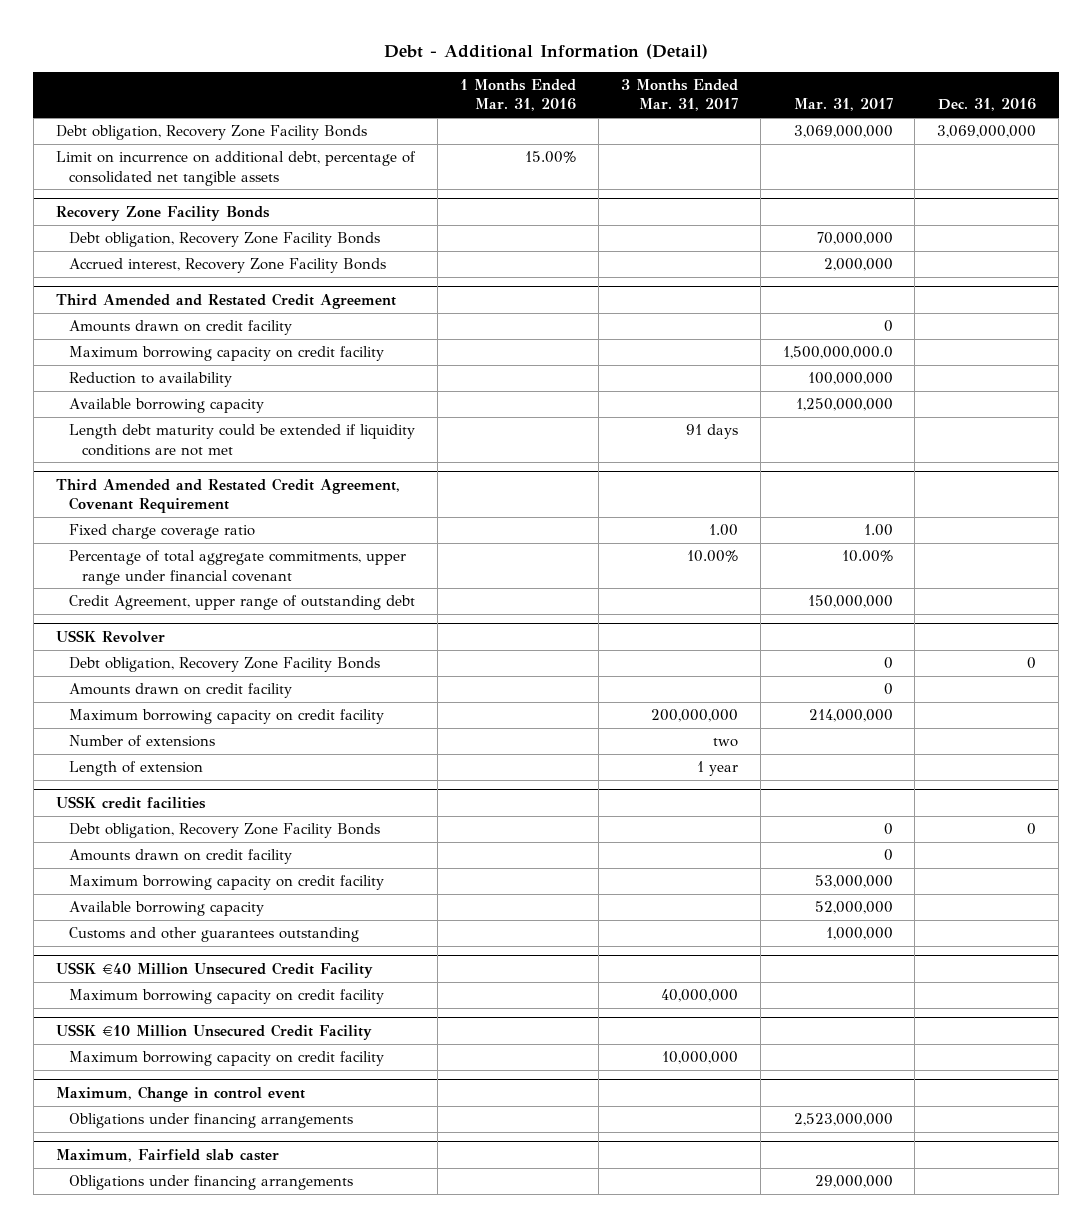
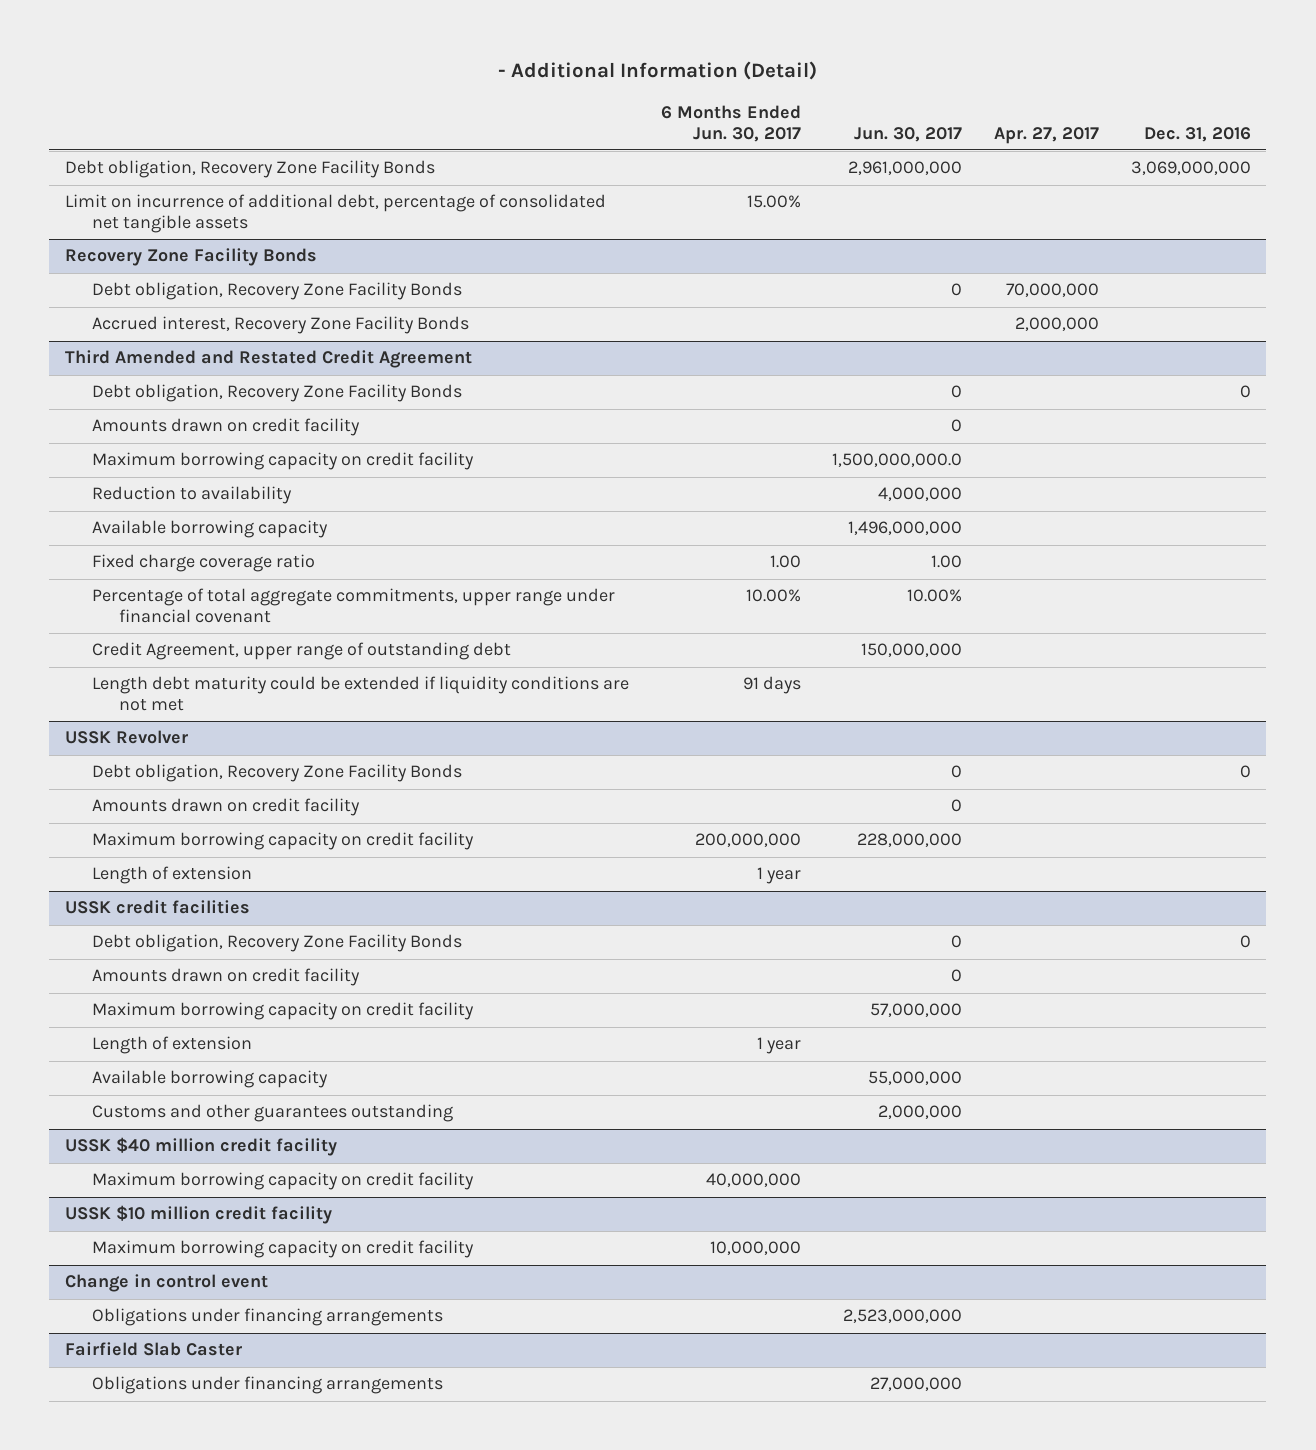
[384,43,709,59] Debt - Additional Information (Detail) -> [497,61,817,81] - Additional Information (Detail)
[459,78,576,112] 1 Months Ended Mar. 31, 2016 -> none
[620,78,738,112] 3 Months Ended Mar. 31, 2017 -> none
[793,98,893,112] Mar. 31, 2017 -> none
none -> [660,104,801,142] 6 Months Ended Jun. 30, 2017
none -> [854,126,963,142] Jun. 30, 2017
none -> [993,126,1099,144] Apr. 27, 2017
[55,151,416,186] Limit on incurrence on additional debt, percentage of consolidated net tangible assets -> [65,194,607,234] Limit on incurrence of additional debt, percentage of consolidated net tangible assets
none -> [92,384,463,403] Debt obligation, Recovery Zone Facility Bonds
none -> [92,554,316,573] Fixed charge coverage ratio
none -> [92,588,616,624] Percentage of total aggregate commitments, upper range under financial covenant
none -> [92,642,512,661] Credit Agreement, upper range of outstanding debt
[55,477,400,514] Third Amended and Restated Credit Agreement, Covenant Requirement -> none
[69,524,256,540] Fixed charge coverage ratio -> none
[69,550,407,585] Percentage of total aggregate commitments, upper range under financial covenant -> none
[69,595,416,611] Credit Agreement, upper range of outstanding debt -> none
[69,735,216,748] Number of extensions -> none
none -> [92,1036,253,1055] Length of extension
[55,961,373,978] USSK €40 Million Unsecured Credit Facility -> [65,1137,338,1157] USSK $40 million credit facility
[55,1023,372,1040] USSK €10 Million Unsecured Credit Facility -> [65,1205,333,1225] USSK $10 million credit facility
[55,1085,305,1102] Maximum, Change in control event -> [65,1274,269,1293] Change in control event
[55,1148,279,1162] Maximum, Fairfield slab caster -> [65,1342,243,1357] Fairfield Slab Caster

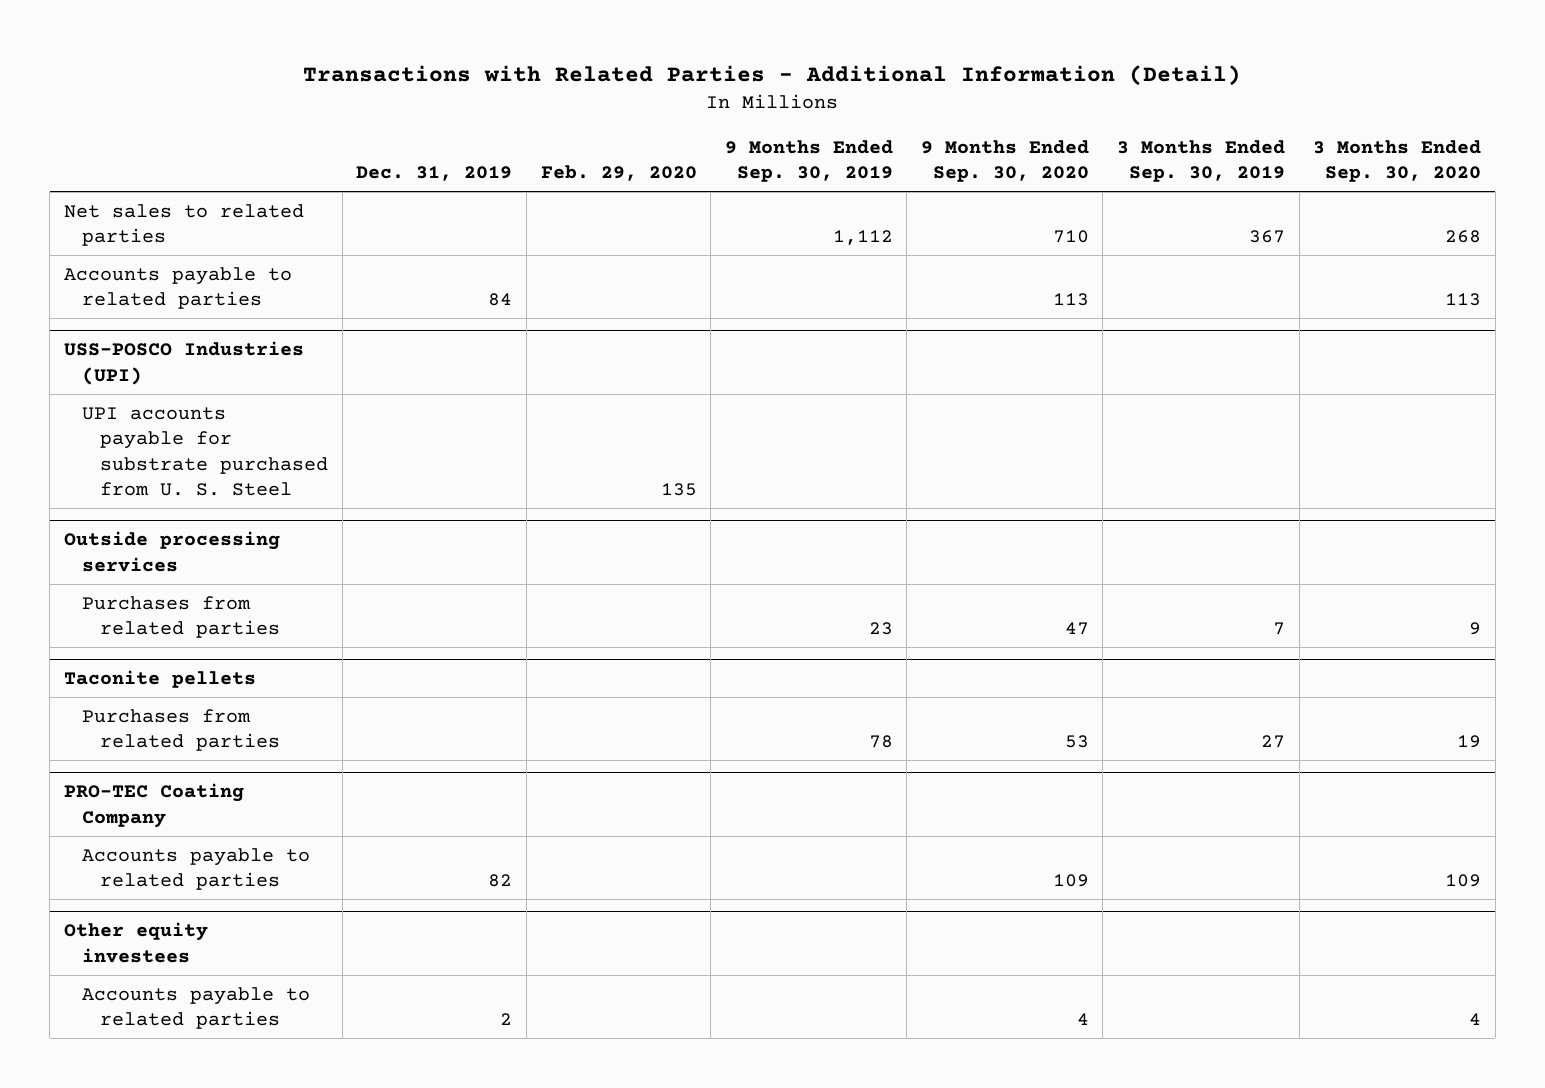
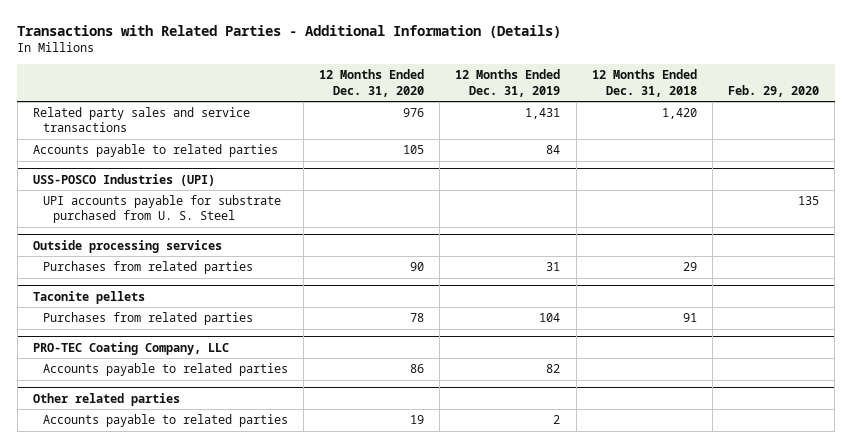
[303,64,1242,86] Transactions with Related Parties - Additional Information (Detail) -> [17,24,562,38] Transactions with Related Parties - Additional Information (Details)
[356,166,513,182] Dec. 31, 2019 -> none
[724,139,893,183] 9 Months Ended Sep. 30, 2019 -> none
[920,139,1089,183] 9 Months Ended Sep. 30, 2020 -> none
[1117,139,1286,183] 3 Months Ended Sep. 30, 2019 -> none
[1313,139,1482,183] 3 Months Ended Sep. 30, 2020 -> none
none -> [319,69,425,97] 12 Months Ended Dec. 31, 2020
none -> [455,69,561,97] 12 Months Ended Dec. 31, 2019
none -> [591,69,697,97] 12 Months Ended Dec. 31, 2018
[63,203,304,247] Net sales to related parties -> [32,107,250,133] Related party sales and service transactions
[63,783,244,828] PRO-TEC Coating Company -> [32,341,229,355] PRO-TEC Coating Company, LLC
[63,922,208,963] Other equity investees -> none
[82,986,311,1030] Accounts payable to related parties -> none
none -> [32,392,180,406] Other related parties
none -> [42,414,288,428] Accounts payable to related parties

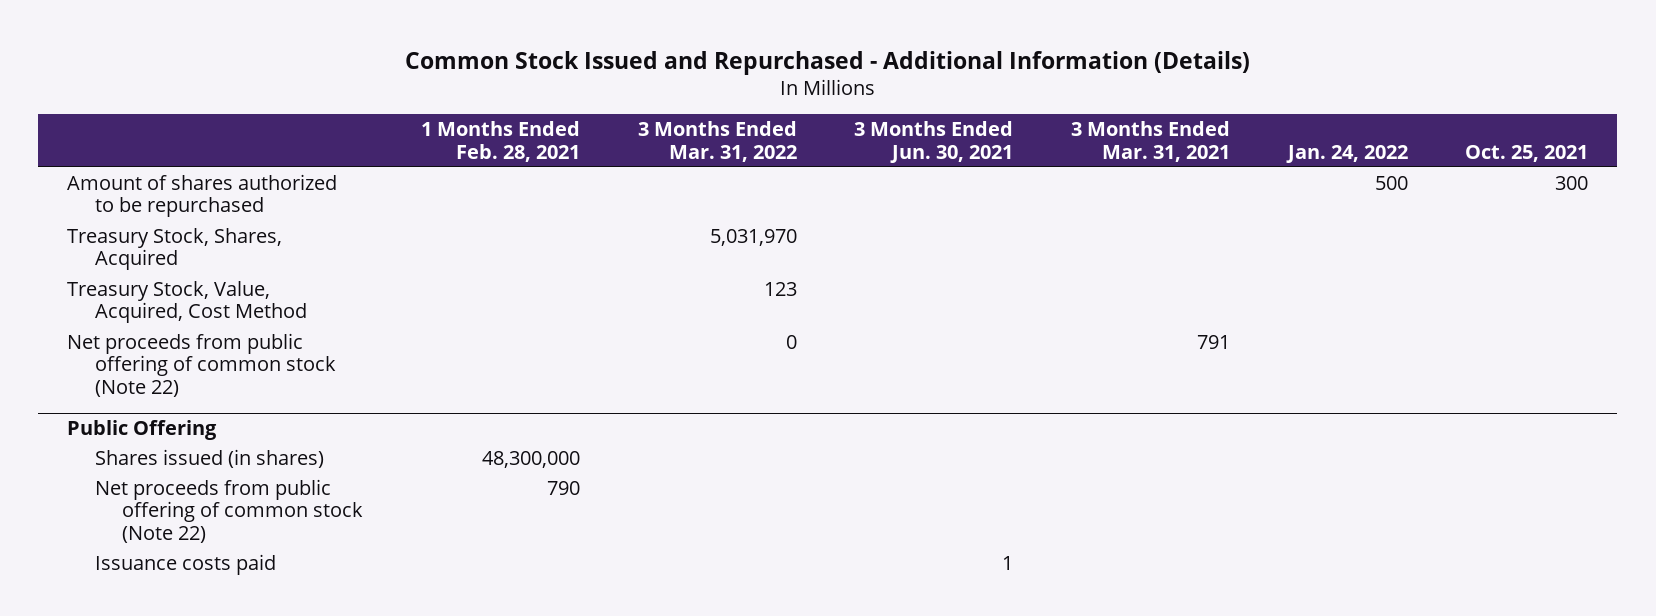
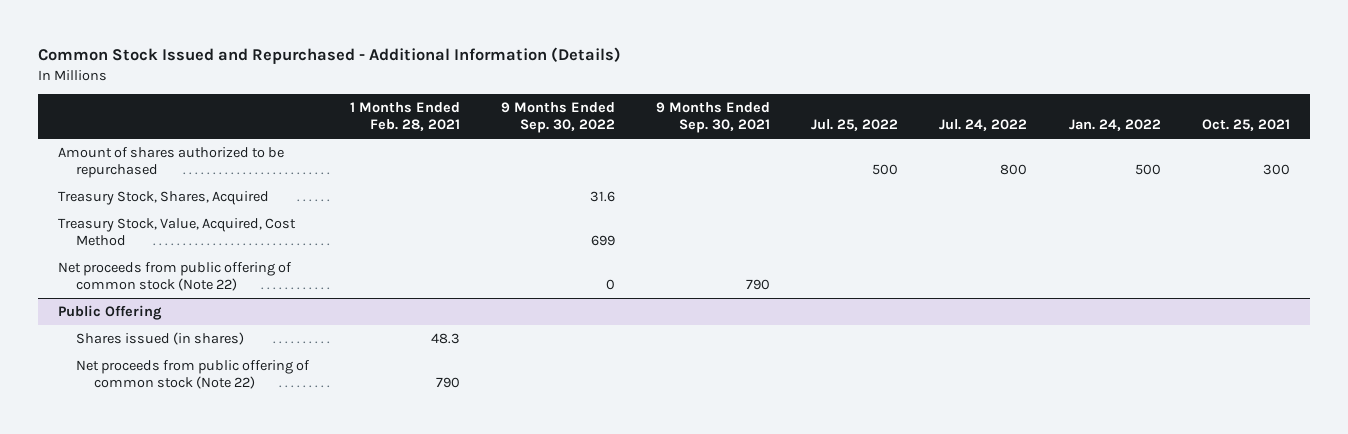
[637,121,797,162] 3 Months Ended Mar. 31, 2022 -> none
[854,121,1014,163] 3 Months Ended Jun. 30, 2021 -> none
[1071,121,1231,162] 3 Months Ended Mar. 31, 2021 -> none
none -> [501,102,616,134] 9 Months Ended Sep. 30, 2022
none -> [656,102,771,134] 9 Months Ended Sep. 30, 2021
none -> [811,119,899,132] Jul. 25, 2022
none -> [939,119,1028,132] Jul. 24, 2022
[481,450,580,468] 48,300,000 -> [431,333,461,345] 48.3
[94,553,276,575] Issuance costs paid -> none

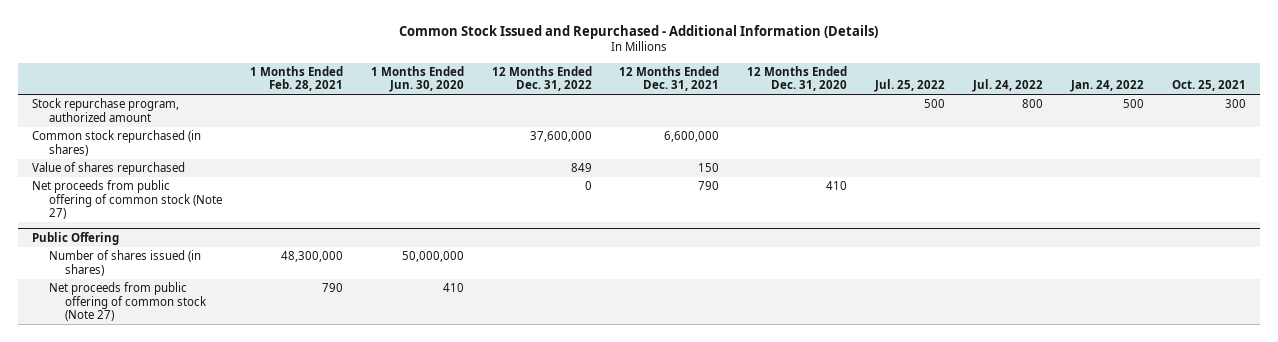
[501,102,616,134] 9 Months Ended Sep. 30, 2022 -> none
[656,102,771,134] 9 Months Ended Sep. 30, 2021 -> none
none -> [370,65,464,93] 1 Months Ended Jun. 30, 2020
none -> [491,65,592,92] 12 Months Ended Dec. 31, 2022
none -> [619,65,720,92] 12 Months Ended Dec. 31, 2021
none -> [747,65,848,92] 12 Months Ended Dec. 31, 2020
[58,147,285,179] Amount of shares authorized to be repurchased -> [32,98,180,122] Stock repurchase program, authorized amount
[58,191,270,206] Treasury Stock, Shares, Acquired -> [32,130,202,156] Common stock repurchased (in shares)
[58,218,297,247] Treasury Stock, Value, Acquired, Cost Method -> [32,162,186,176] Value of shares repurchased
[58,262,293,292] Net proceeds from public offering of common stock (Note 22) -> [32,180,222,220] Net proceeds from public offering of common stock (Note 27)
[76,332,245,346] Shares issued (in shares) -> [48,250,201,276] Number of shares issued (in shares)
[431,333,461,345] 48.3 -> [280,251,343,263] 48,300,000
[76,360,311,390] Net proceeds from public offering of common stock (Note 22) -> [48,282,208,322] Net proceeds from public offering of common stock (Note 27)

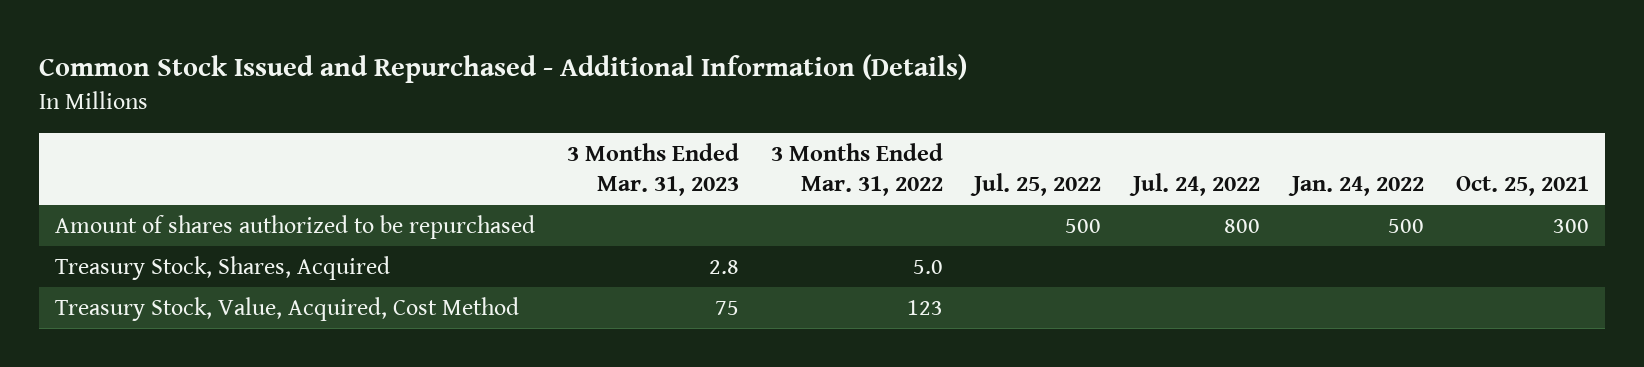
[249,65,343,92] 1 Months Ended Feb. 28, 2021 -> none
[370,65,464,93] 1 Months Ended Jun. 30, 2020 -> none
[491,65,592,92] 12 Months Ended Dec. 31, 2022 -> none
[619,65,720,92] 12 Months Ended Dec. 31, 2021 -> none
[747,65,848,92] 12 Months Ended Dec. 31, 2020 -> none
none -> [566,143,739,197] 3 Months Ended Mar. 31, 2023
none -> [770,143,943,197] 3 Months Ended Mar. 31, 2022
[32,180,222,220] Net proceeds from public offering of common stock (Note 27) -> none
[32,231,120,245] Public Offering -> none
[48,250,201,276] Number of shares issued (in shares) -> none
[48,282,208,322] Net proceeds from public offering of common stock (Note 27) -> none
[32,98,180,122] Stock repurchase program, authorized amount -> [54,215,535,240] Amount of shares authorized to be repurchased
[32,130,202,156] Common stock repurchased (in shares) -> [54,256,390,281] Treasury Stock, Shares, Acquired
[32,162,186,176] Value of shares repurchased -> [54,297,519,322] Treasury Stock, Value, Acquired, Cost Method

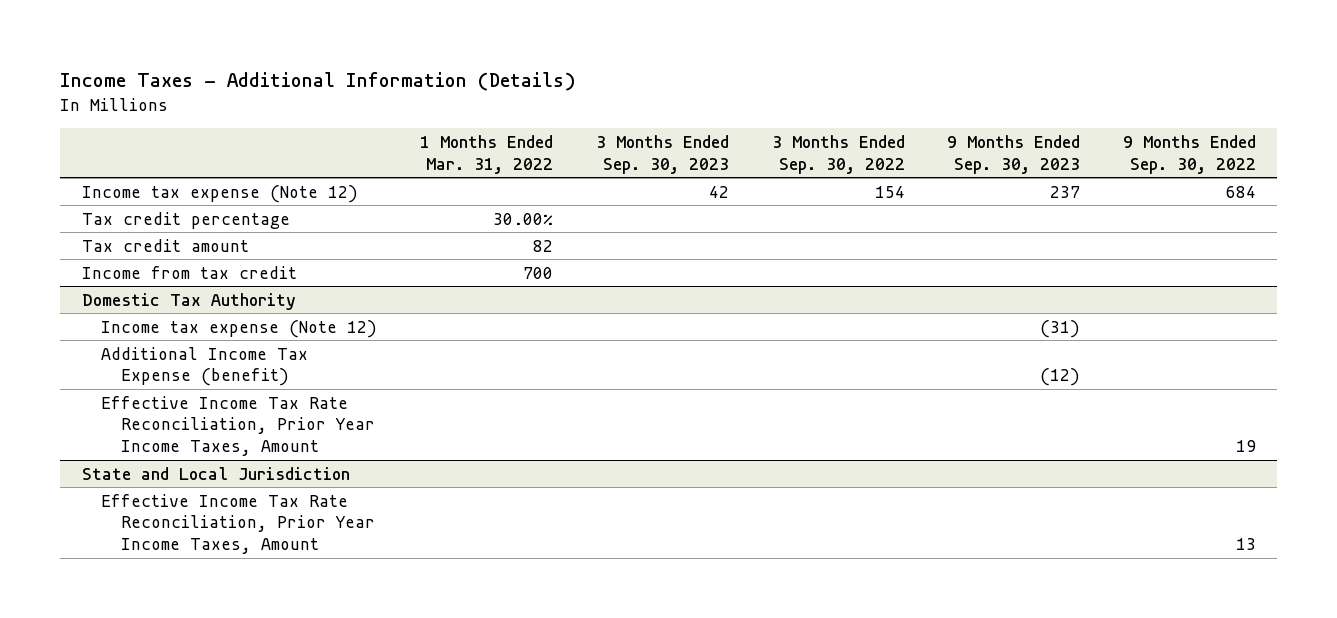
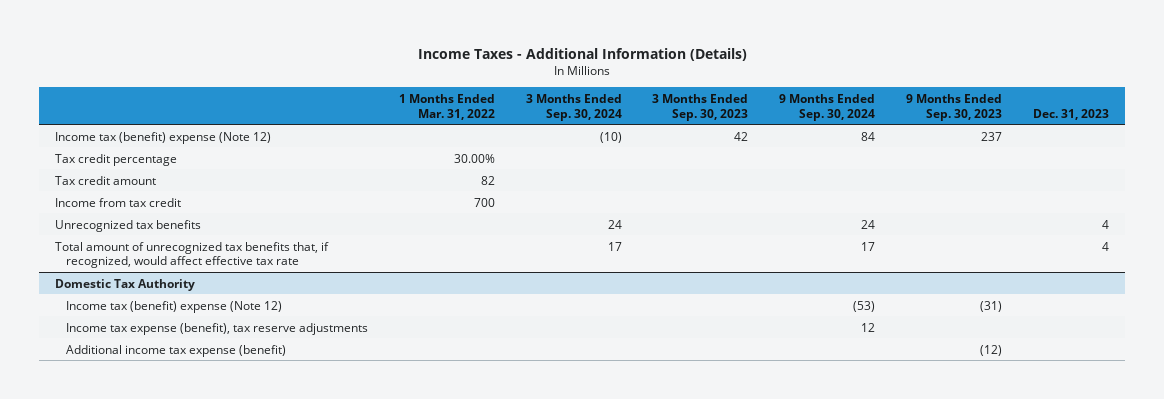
[771,134,905,174] 3 Months Ended Sep. 30, 2022 -> none
[1122,134,1256,174] 9 Months Ended Sep. 30, 2022 -> none
none -> [525,93,622,121] 3 Months Ended Sep. 30, 2024
none -> [779,93,876,121] 9 Months Ended Sep. 30, 2024
none -> [1033,108,1110,120] Dec. 31, 2023
[81,184,358,203] Income tax expense (Note 12) -> [54,131,271,144] Income tax (benefit) expense (Note 12)
none -> [54,219,201,232] Unrecognized tax benefits
none -> [54,241,329,269] Total amount of unrecognized tax benefits that, if recognized, would affect effective tax rate
[101,395,376,457] Effective Income Tax Rate Reconciliation, Prior Year Income Taxes, Amount -> none
[81,466,350,480] State and Local Jurisdiction -> none
[101,493,376,555] Effective Income Tax Rate Reconciliation, Prior Year Income Taxes, Amount -> none
[101,319,378,338] Income tax expense (Note 12) -> [65,300,282,313] Income tax (benefit) expense (Note 12)
none -> [65,322,368,335] Income tax expense (benefit), tax reserve adjustments
[101,346,309,387] Additional Income Tax Expense (benefit) -> [65,344,286,357] Additional income tax expense (benefit)

